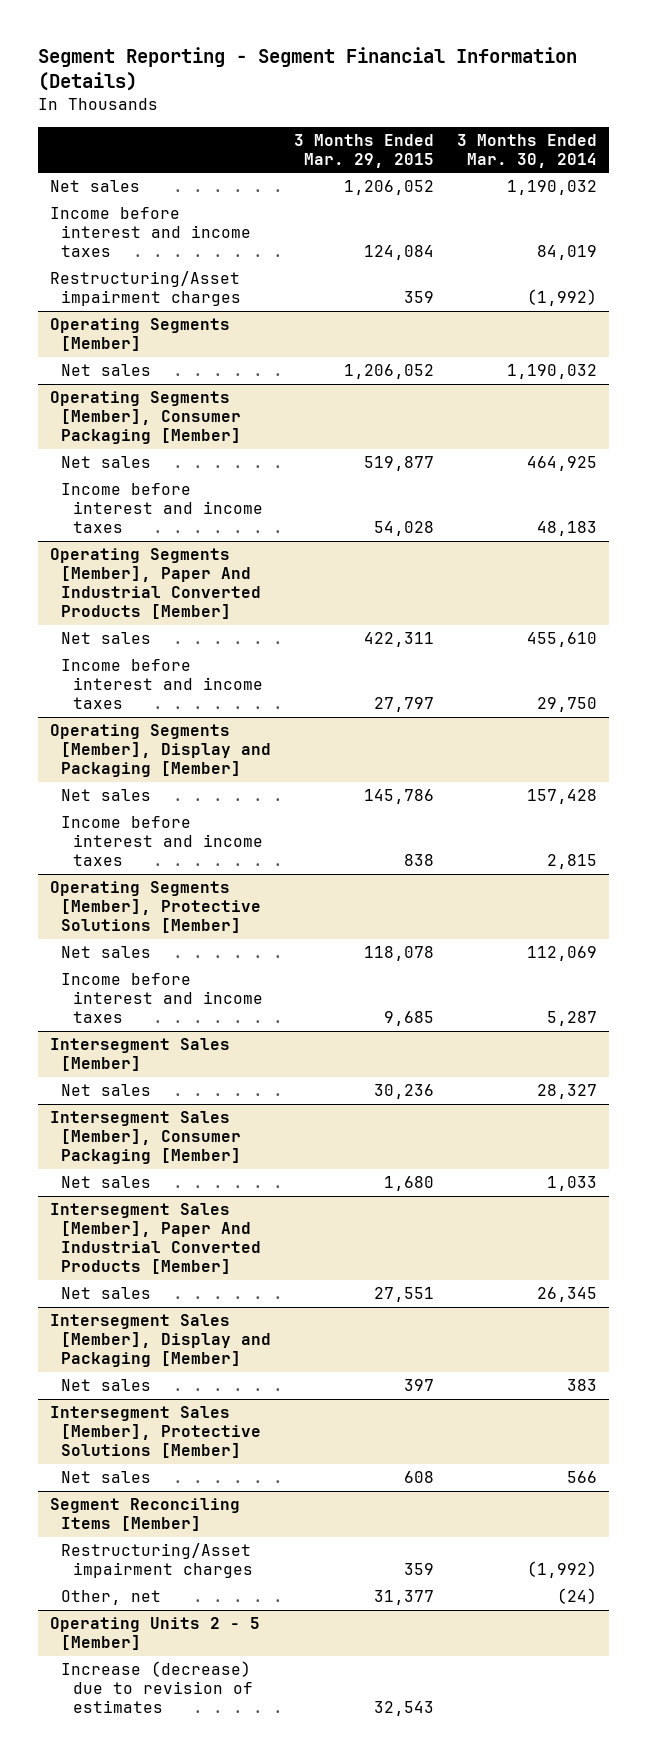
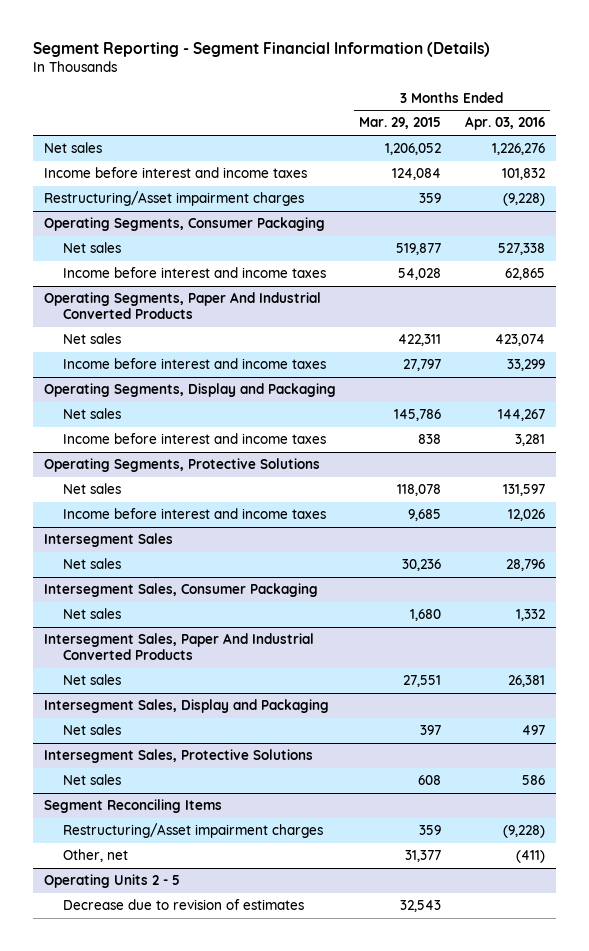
[457,133,598,168] 3 Months Ended Mar. 30, 2014 -> none
none -> [464,116,545,131] Apr. 03, 2016
[49,318,230,352] Operating Segments [Member] -> none
[61,364,152,377] Net sales -> none
[49,391,242,445] Operating Segments [Member], Consumer Packaging [Member] -> [44,217,326,232] Operating Segments, Consumer Packaging
[49,548,262,620] Operating Segments [Member], Paper And Industrial Converted Products [Member] -> [44,292,322,320] Operating Segments, Paper And Industrial Converted Products
[49,724,272,778] Operating Segments [Member], Display and Packaging [Member] -> [44,383,337,398] Operating Segments, Display and Packaging
[49,881,262,934] Operating Segments [Member], Protective Solutions [Member] -> [44,458,321,473] Operating Segments, Protective Solutions
[49,1038,230,1072] Intersegment Sales [Member] -> [44,533,174,548] Intersegment Sales
[49,1111,242,1165] Intersegment Sales [Member], Consumer Packaging [Member] -> [44,583,319,598] Intersegment Sales, Consumer Packaging
[49,1203,262,1275] Intersegment Sales [Member], Paper And Industrial Converted Products [Member] -> [44,633,315,661] Intersegment Sales, Paper And Industrial Converted Products
[49,1314,272,1368] Intersegment Sales [Member], Display and Packaging [Member] -> [44,699,330,714] Intersegment Sales, Display and Packaging
[49,1406,262,1459] Intersegment Sales [Member], Protective Solutions [Member] -> [44,749,314,764] Intersegment Sales, Protective Solutions
[49,1498,240,1532] Segment Reconciling Items [Member] -> [44,799,223,814] Segment Reconciling Items
[49,1617,260,1651] Operating Units 2 - 5 [Member] -> [44,874,181,889] Operating Units 2 - 5
[61,1661,253,1714] Increase (decrease) due to revision of estimates -> [62,899,304,911] Decrease due to revision of estimates

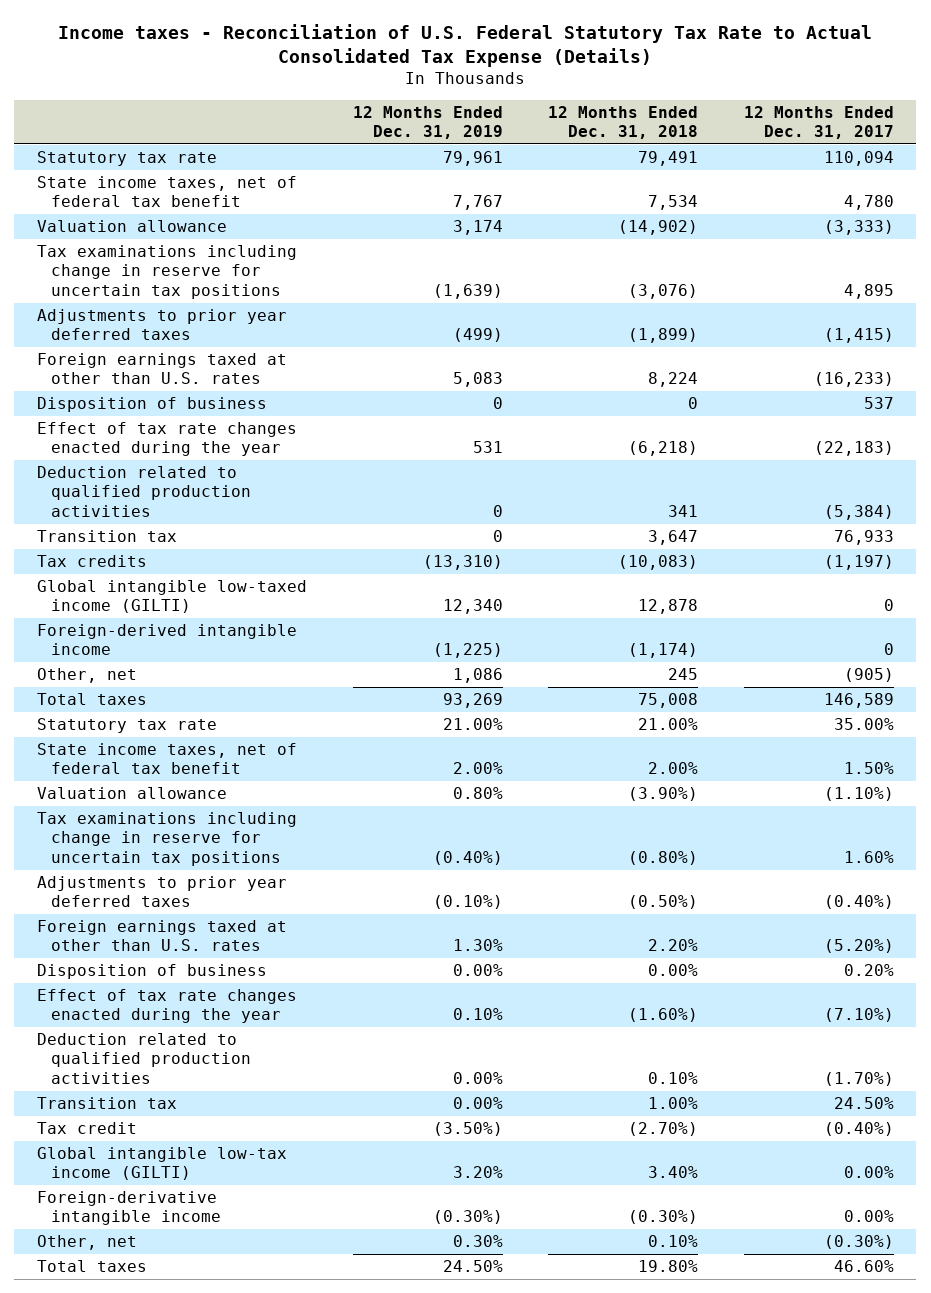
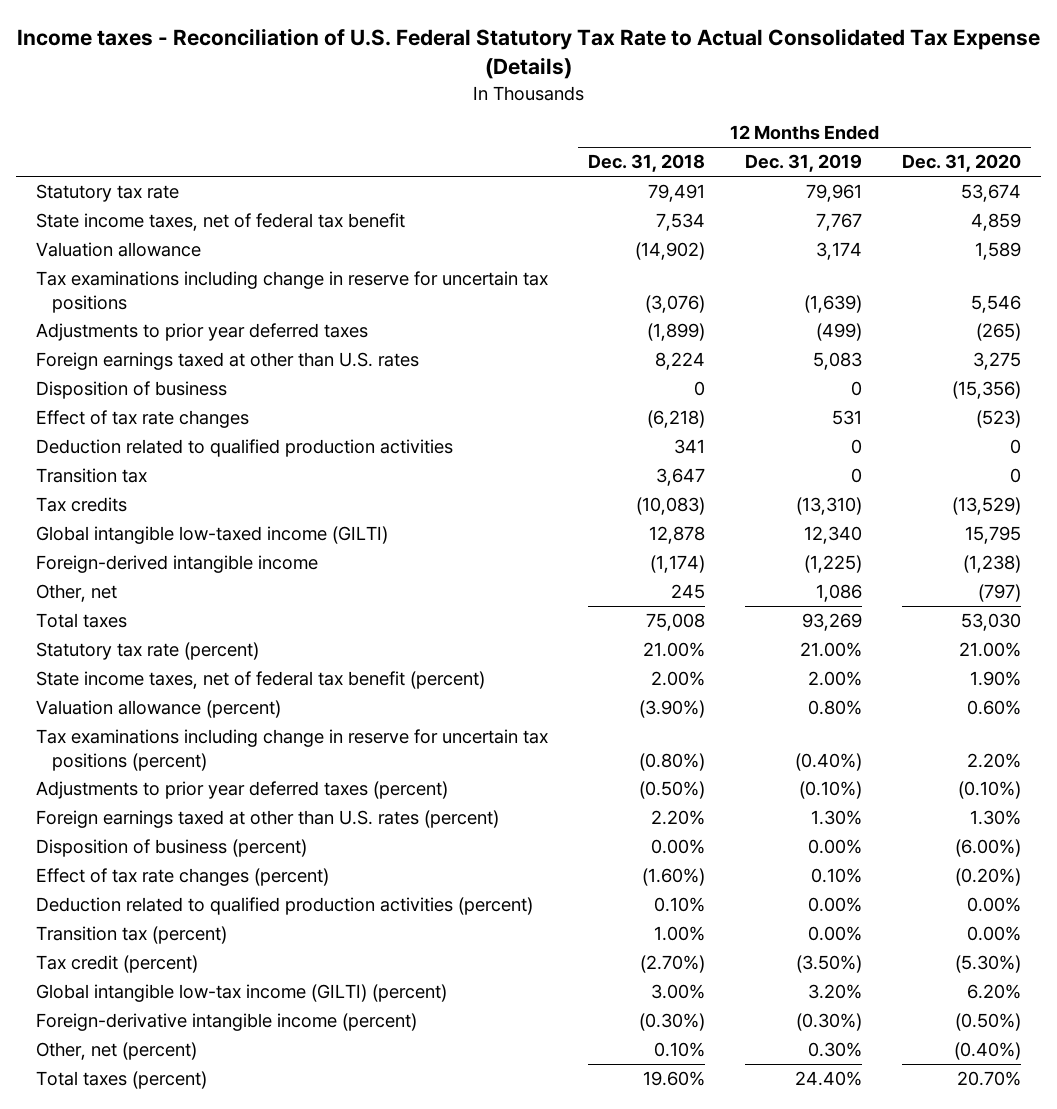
[743,105,894,140] 12 Months Ended Dec. 31, 2017 -> none
none -> [901,154,1021,173] Dec. 31, 2020
[37,421,298,457] Effect of tax rate changes enacted during the year -> [36,410,250,429] Effect of tax rate changes
[37,717,218,733] Statutory tax rate -> [36,642,260,661] Statutory tax rate (percent)
[37,742,298,775] State income taxes, net of federal tax benefit -> [36,671,486,690] State income taxes, net of federal tax benefit (percent)
[37,786,228,799] Valuation allowance -> [36,700,282,719] Valuation allowance (percent)
[37,811,298,867] Tax examinations including change in reserve for uncertain tax positions -> [36,729,549,771] Tax examinations including change in reserve for uncertain tax positions (percent)
[37,875,288,908] Adjustments to prior year deferred taxes -> [36,781,449,800] Adjustments to prior year deferred taxes (percent)
[37,919,288,952] Foreign earnings taxed at other than U.S. rates -> [36,810,500,829] Foreign earnings taxed at other than U.S. rates (percent)
[37,963,268,979] Disposition of business -> [36,839,308,858] Disposition of business (percent)
[37,988,298,1024] Effect of tax rate changes enacted during the year -> [36,868,330,887] Effect of tax rate changes (percent)
[37,1032,251,1085] Deduction related to qualified production activities -> [36,897,534,916] Deduction related to qualified production activities (percent)
[37,1096,178,1109] Transition tax -> [36,926,228,945] Transition tax (percent)
[37,1121,138,1134] Tax credit -> [36,955,199,974] Tax credit (percent)
[37,1146,288,1181] Global intangible low-tax income (GILTI) -> [36,984,448,1003] Global intangible low-tax income (GILTI) (percent)
[648,1166,699,1179] 3.40% -> [651,984,706,1000] 3.00%
[37,1190,221,1226] Foreign-derivative intangible income -> [36,1013,418,1032] Foreign-derivative intangible income (percent)
[37,1234,138,1250] Other, net -> [36,1042,198,1061] Other, net (percent)
[37,1259,148,1272] Total taxes -> [36,1071,208,1090] Total taxes (percent)
[442,1259,503,1272] 24.50% -> [795,1071,863,1087] 24.40%
[638,1259,699,1272] 19.80% -> [643,1071,706,1087] 19.60%

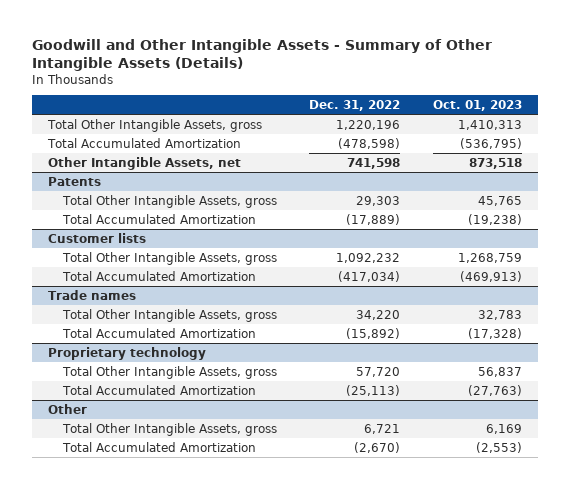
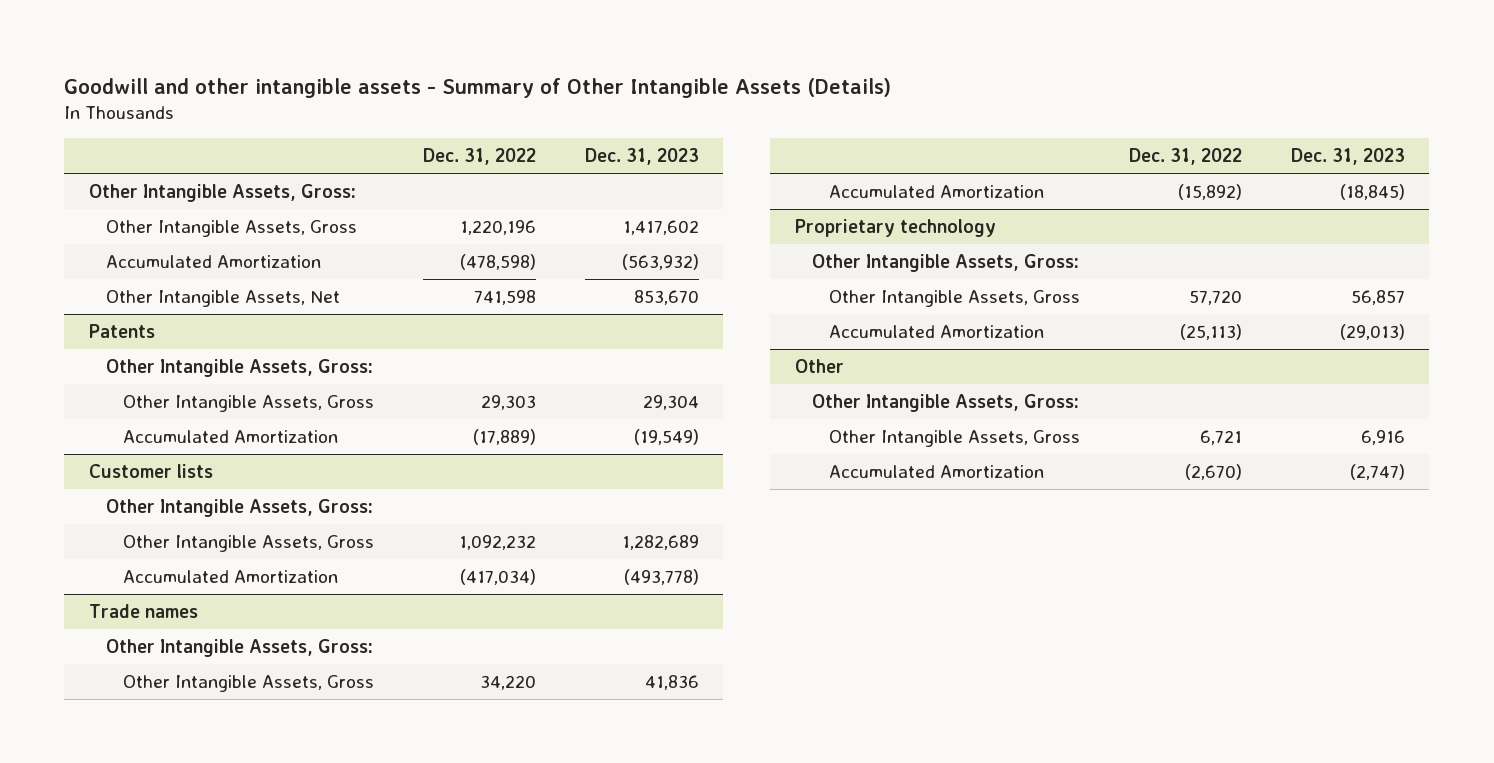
[32,39,493,72] Goodwill and Other Intangible Assets - Summary of Other Intangible Assets (Details) -> [64,77,892,98] Goodwill and other intangible assets - Summary of Other Intangible Assets (Details)
[432,100,522,112] Oct. 01, 2023 -> none
none -> [584,148,699,166] Dec. 31, 2023
none -> [88,184,356,203] Other Intangible Assets, Gross:
[47,118,263,132] Total Other Intangible Assets, gross -> [105,220,357,238] Other Intangible Assets, Gross
[47,137,242,148] Total Accumulated Amortization -> [105,255,321,269] Accumulated Amortization
[48,156,242,170] Other Intangible Assets, net -> [105,290,340,308] Other Intangible Assets, Net
none -> [105,359,373,378] Other Intangible Assets, Gross:
[62,194,278,208] Total Other Intangible Assets, gross -> [123,395,375,413] Other Intangible Assets, Gross
[62,213,257,224] Total Accumulated Amortization -> [123,430,339,444] Accumulated Amortization
none -> [105,499,373,518] Other Intangible Assets, Gross:
[62,251,278,265] Total Other Intangible Assets, gross -> [123,535,375,553] Other Intangible Assets, Gross
[62,270,257,281] Total Accumulated Amortization -> [123,570,339,584] Accumulated Amortization
none -> [105,639,373,658] Other Intangible Assets, Gross:
[62,308,278,322] Total Other Intangible Assets, gross -> [123,675,375,693] Other Intangible Assets, Gross
[62,327,257,338] Total Accumulated Amortization -> [829,185,1045,199] Accumulated Amortization
none -> [812,254,1080,273] Other Intangible Assets, Gross:
[62,365,278,379] Total Other Intangible Assets, gross -> [829,290,1081,308] Other Intangible Assets, Gross
[62,384,257,395] Total Accumulated Amortization -> [829,325,1045,339] Accumulated Amortization
none -> [812,394,1080,413] Other Intangible Assets, Gross:
[62,422,278,436] Total Other Intangible Assets, gross -> [829,430,1081,448] Other Intangible Assets, Gross
[62,441,257,452] Total Accumulated Amortization -> [829,465,1045,479] Accumulated Amortization

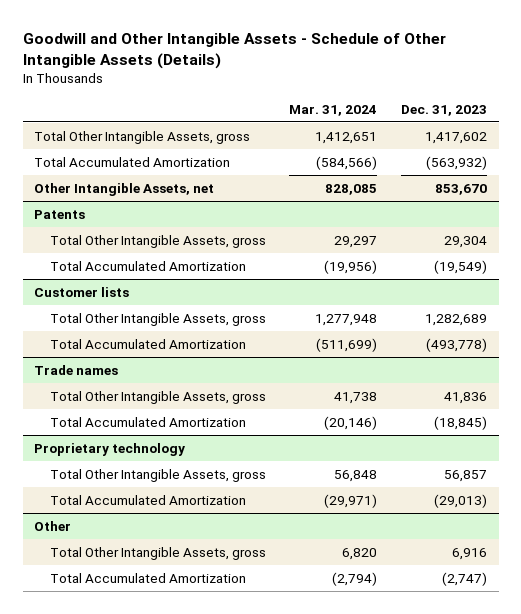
[64,77,892,98] Goodwill and other intangible assets - Summary of Other Intangible Assets (Details) -> [22,32,446,69] Goodwill and Other Intangible Assets - Schedule of Other Intangible Assets (Details)
[422,148,536,166] Dec. 31, 2022 -> none
none -> [289,104,378,116] Mar. 31, 2024
[88,184,356,203] Other Intangible Assets, Gross: -> none
[105,220,357,238] Other Intangible Assets, Gross -> [34,130,251,144] Total Other Intangible Assets, gross
[105,255,321,269] Accumulated Amortization -> [34,156,231,167] Total Accumulated Amortization
[105,290,340,308] Other Intangible Assets, Net -> [34,182,215,196] Other Intangible Assets, net
[105,359,373,378] Other Intangible Assets, Gross: -> none
[123,395,375,413] Other Intangible Assets, Gross -> [50,234,267,248] Total Other Intangible Assets, gross
[123,430,339,444] Accumulated Amortization -> [50,260,247,271] Total Accumulated Amortization
[105,499,373,518] Other Intangible Assets, Gross: -> none
[123,535,375,553] Other Intangible Assets, Gross -> [50,312,267,326] Total Other Intangible Assets, gross
[123,570,339,584] Accumulated Amortization -> [50,338,247,349] Total Accumulated Amortization
[105,639,373,658] Other Intangible Assets, Gross: -> none
[123,675,375,693] Other Intangible Assets, Gross -> [50,390,267,404] Total Other Intangible Assets, gross
[829,185,1045,199] Accumulated Amortization -> [50,416,247,427] Total Accumulated Amortization
[812,254,1080,273] Other Intangible Assets, Gross: -> none
[829,290,1081,308] Other Intangible Assets, Gross -> [50,468,267,482] Total Other Intangible Assets, gross
[829,325,1045,339] Accumulated Amortization -> [50,494,247,505] Total Accumulated Amortization
[812,394,1080,413] Other Intangible Assets, Gross: -> none
[829,430,1081,448] Other Intangible Assets, Gross -> [50,546,267,560] Total Other Intangible Assets, gross
[829,465,1045,479] Accumulated Amortization -> [50,572,247,583] Total Accumulated Amortization

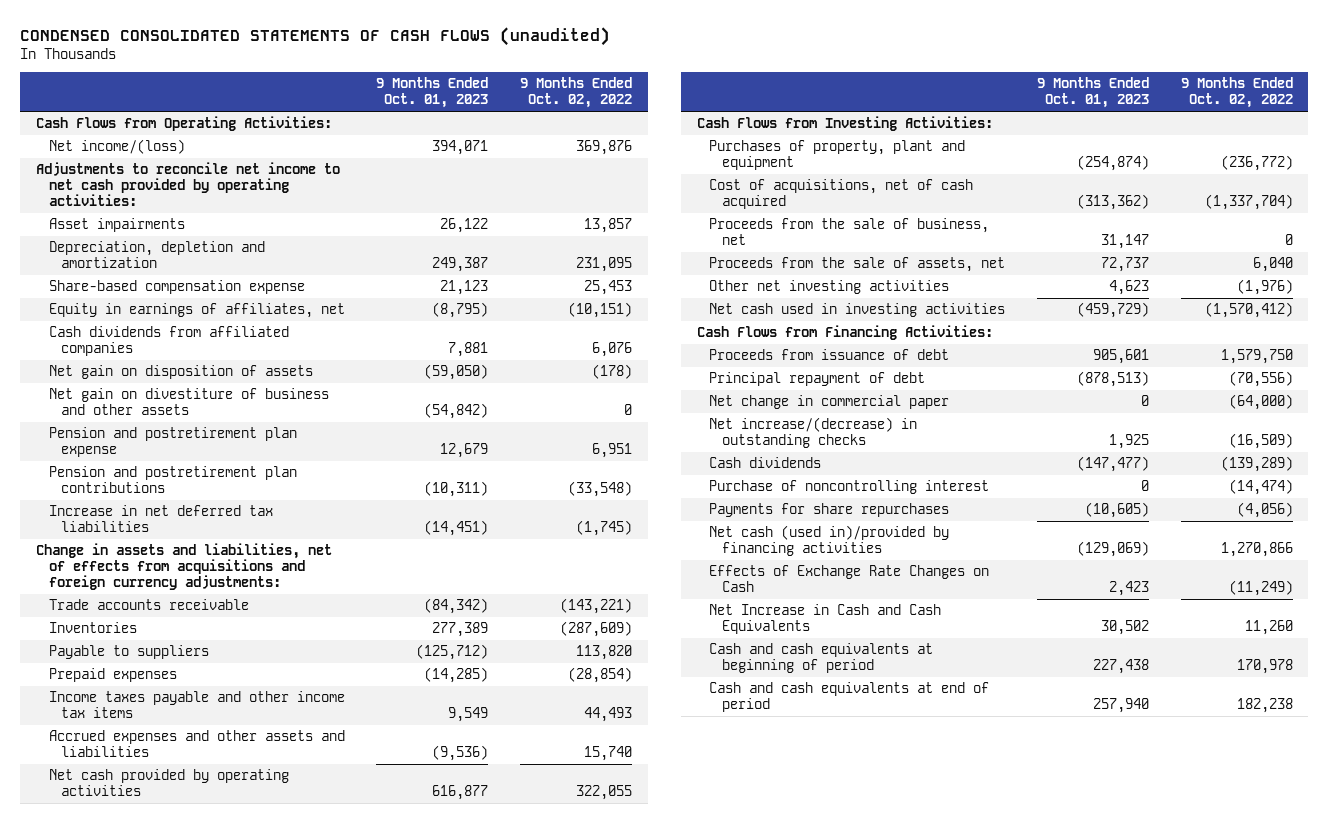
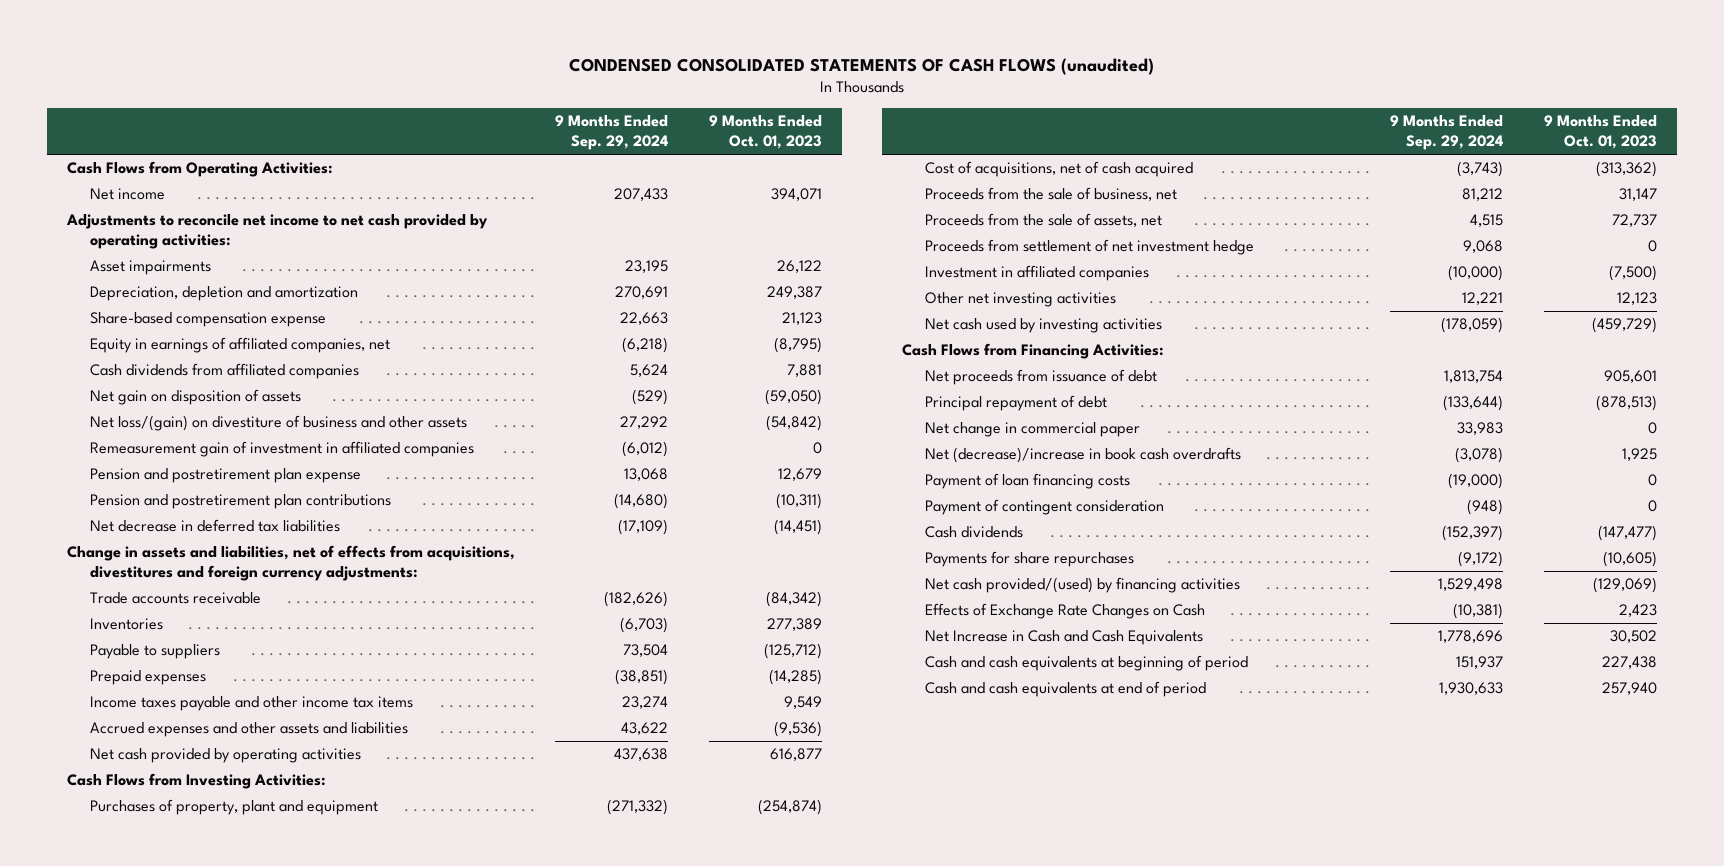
[519,77,632,109] 9 Months Ended Oct. 02, 2022 -> none
none -> [555,115,669,151] 9 Months Ended Sep. 29, 2024
[48,139,185,155] Net income/(loss) -> [89,188,165,201] Net income
[48,303,345,319] Equity in earnings of affiliates, net -> [89,337,390,354] Equity in earnings of affiliated companies, net
[48,388,329,416] Net gain on divestiture of business and other assets -> [89,415,467,432] Net loss/(gain) on divestiture of business and other assets
none -> [89,441,474,458] Remeasurement gain of investment in affiliated companies
[48,505,273,533] Increase in net deferred tax liabilities -> [89,519,340,533] Net decrease in deferred tax liabilities
[35,543,332,591] Change in assets and liabilities, net of effects from acquisitions and foreign currency adjustments: -> [66,545,515,582] Change in assets and liabilities, net of effects from acquisitions, divestitures and foreign currency adjustments:
none -> [924,239,1254,256] Proceeds from settlement of net investment hedge
none -> [924,265,1149,282] Investment in affiliated companies
[1108,280,1149,296] 4,623 -> [1616,292,1657,306] 12,123
[709,303,1006,318] Net cash used in investing activities -> [924,318,1162,334] Net cash used by investing activities
[709,349,950,361] Proceeds from issuance of debt -> [924,369,1157,386] Net proceeds from issuance of debt
[709,417,918,449] Net increase/(decrease) in outstanding checks -> [924,447,1241,464] Net (decrease)/increase in book cash overdrafts
none -> [924,473,1130,490] Payment of loan financing costs
none -> [924,499,1164,516] Payment of contingent consideration
[709,480,990,495] Purchase of noncontrolling interest -> none
[709,525,950,557] Net cash (used in)/provided by financing activities -> [924,577,1240,594] Net cash provided/(used) by financing activities

